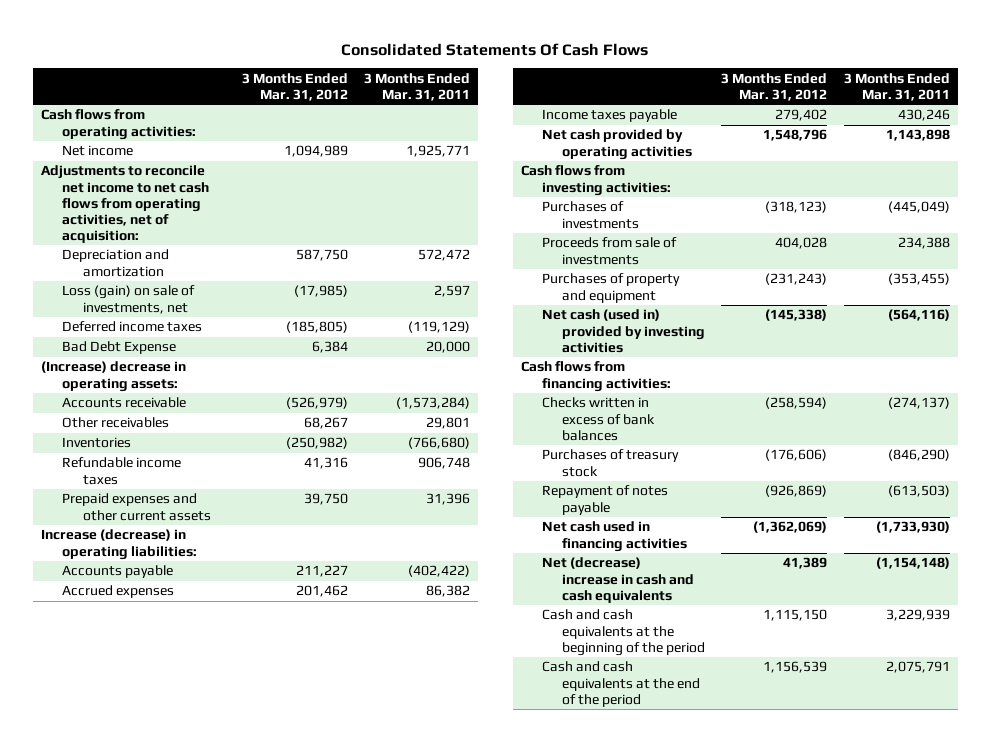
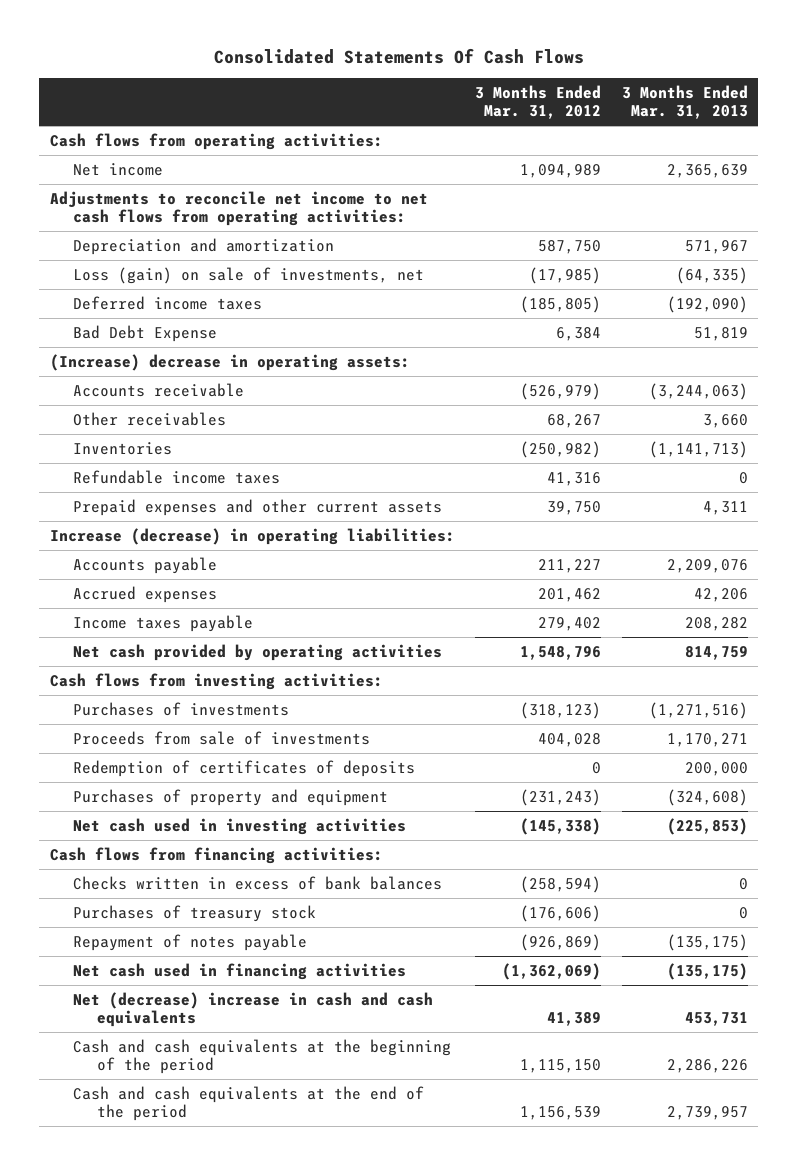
[364,72,471,101] 3 Months Ended Mar. 31, 2011 -> none
none -> [621,85,748,119] 3 Months Ended Mar. 31, 2013
[41,165,210,244] Adjustments to reconcile net income to net cash flows from operating activities, net of acquisition: -> [49,190,428,226] Adjustments to reconcile net income to net cash flows from operating activities:
none -> [73,759,416,777] Redemption of certificates of deposits
[541,309,706,353] Net cash (used in) provided by investing activities -> [73,817,407,835] Net cash used in investing activities

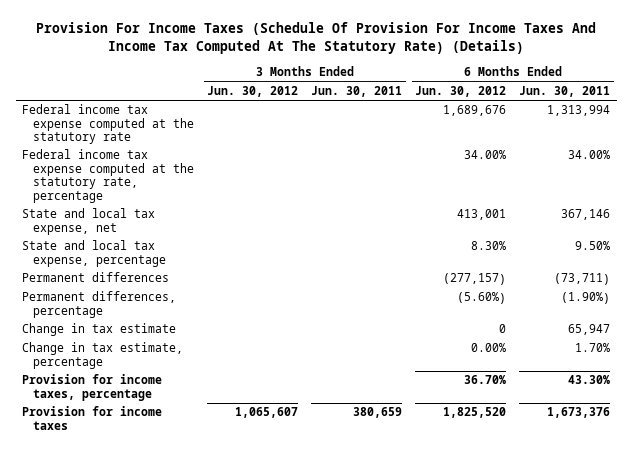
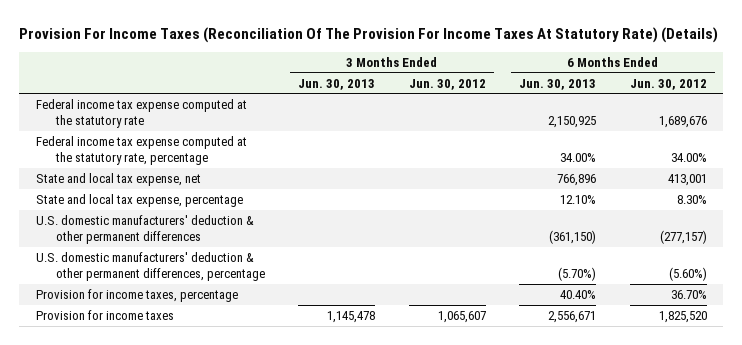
[36,22,597,55] Provision For Income Taxes (Schedule Of Provision For Income Taxes And Income Tax Computed At The Statutory Rate) (Details) -> [19,27,719,44] Provision For Income Taxes (Reconciliation Of The Provision For Income Taxes At Statutory Rate) (Details)
[311,85,403,97] Jun. 30, 2011 -> none
[519,85,611,97] Jun. 30, 2011 -> none
none -> [298,78,376,90] Jun. 30, 2013
none -> [519,78,597,90] Jun. 30, 2013
[22,323,177,337] Change in tax estimate -> none
[22,342,184,369] Change in tax estimate, percentage -> none
[22,272,170,283] Permanent differences -> [35,214,254,245] U.S. domestic manufacturers' deduction & other permanent differences
[22,291,177,318] Permanent differences, percentage -> [35,251,265,282] U.S. domestic manufacturers' deduction & other permanent differences, percentage

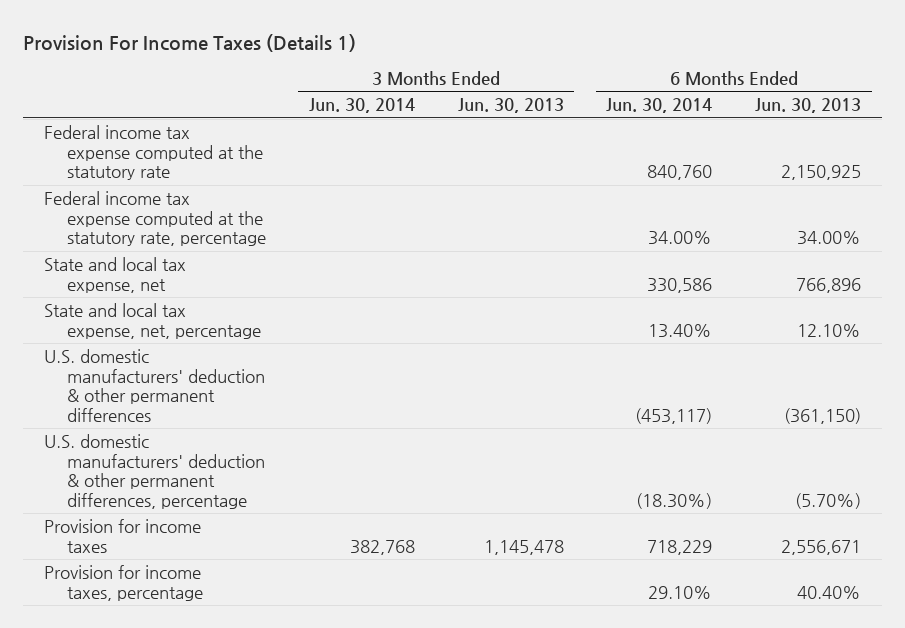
[19,27,719,44] Provision For Income Taxes (Reconciliation Of The Provision For Income Taxes At Statutory Rate) (Details) -> [22,33,356,52] Provision For Income Taxes (Details 1)
[408,78,486,90] Jun. 30, 2012 -> none
[629,78,707,90] Jun. 30, 2012 -> none
none -> [309,98,416,114] Jun. 30, 2014
none -> [606,98,713,114] Jun. 30, 2014
[35,193,243,207] State and local tax expense, percentage -> [44,302,262,339] State and local tax expense, net, percentage
[35,288,238,302] Provision for income taxes, percentage -> [44,564,204,601] Provision for income taxes, percentage

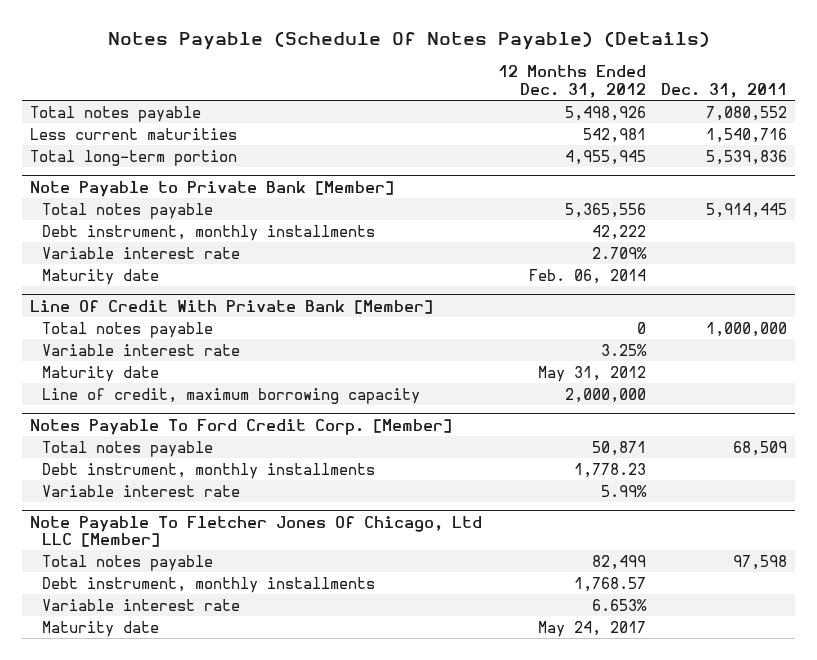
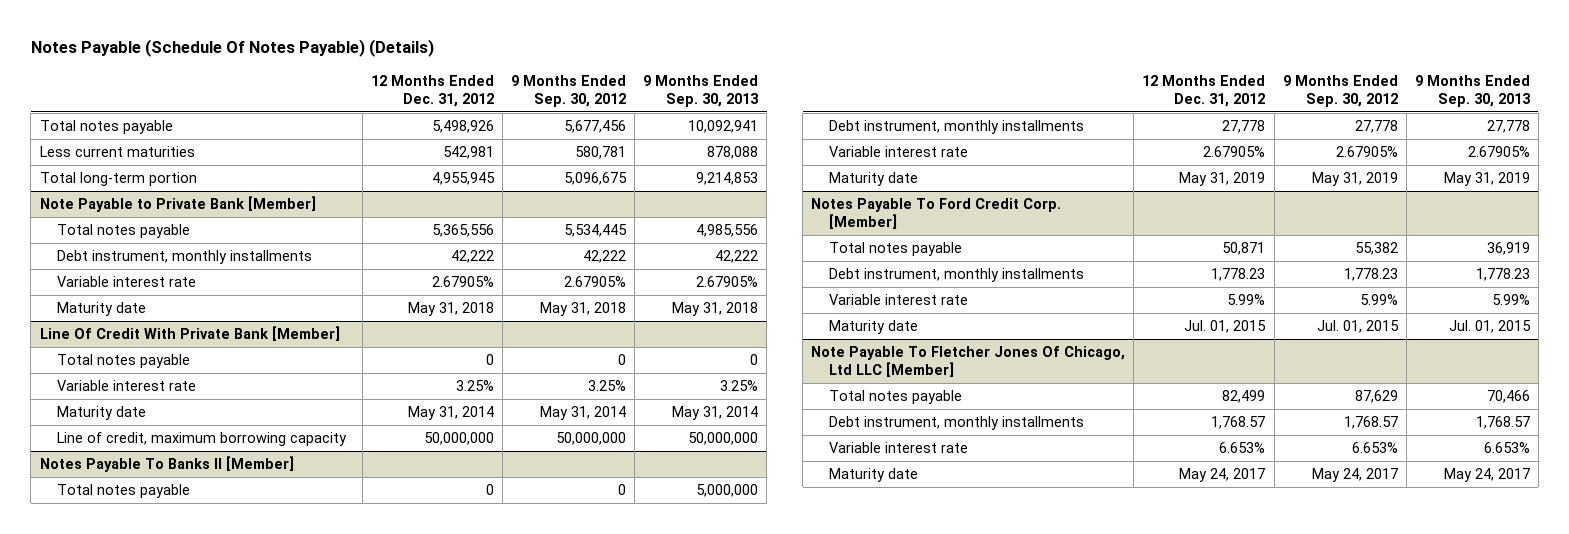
[661,83,788,99] Dec. 31, 2011 -> none
none -> [510,74,626,107] 9 Months Ended Sep. 30, 2012
none -> [643,74,760,107] 9 Months Ended Sep. 30, 2013
[591,246,647,259] 2.709% -> [431,276,494,288] 2.67905%
[528,268,646,284] Feb. 06, 2014 -> [407,302,494,317] May 31, 2018
[537,365,646,382] May 31, 2012 -> [407,406,494,421] May 31, 2014
[564,387,646,403] 2,000,000 -> [423,432,494,446] 50,000,000
none -> [39,456,294,473] Notes Payable To Banks II [Member]
none -> [57,484,191,499] Total notes payable
none -> [828,120,1084,135] Debt instrument, monthly installments
none -> [828,146,968,158] Variable interest rate
none -> [828,172,918,187] Maturity date
none -> [828,320,918,335] Maturity date

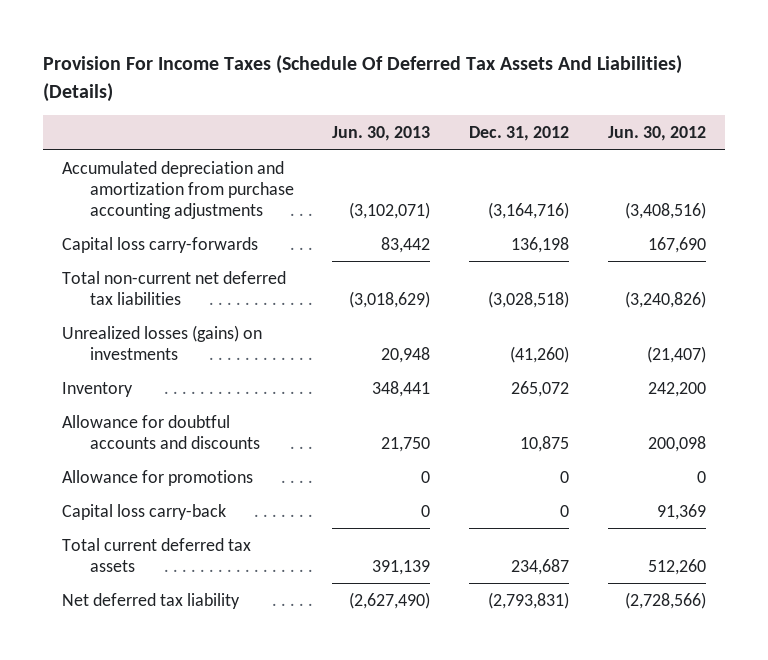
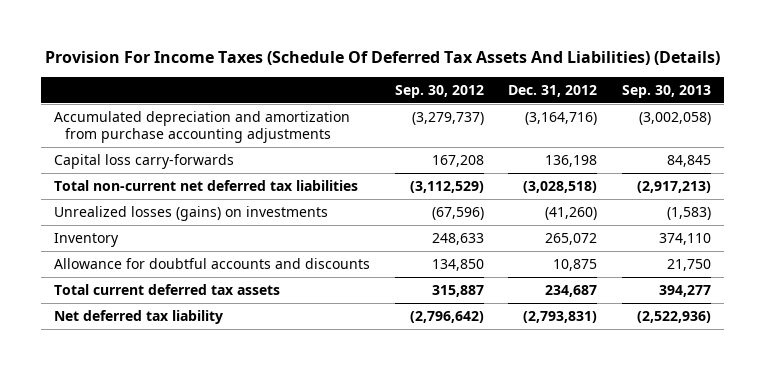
[332,126,431,142] Jun. 30, 2013 -> none
[607,126,706,142] Jun. 30, 2012 -> none
none -> [394,84,484,98] Sep. 30, 2012
none -> [622,84,712,98] Sep. 30, 2013
[62,469,254,486] Allowance for promotions -> none
[62,503,227,520] Capital loss carry-back -> none

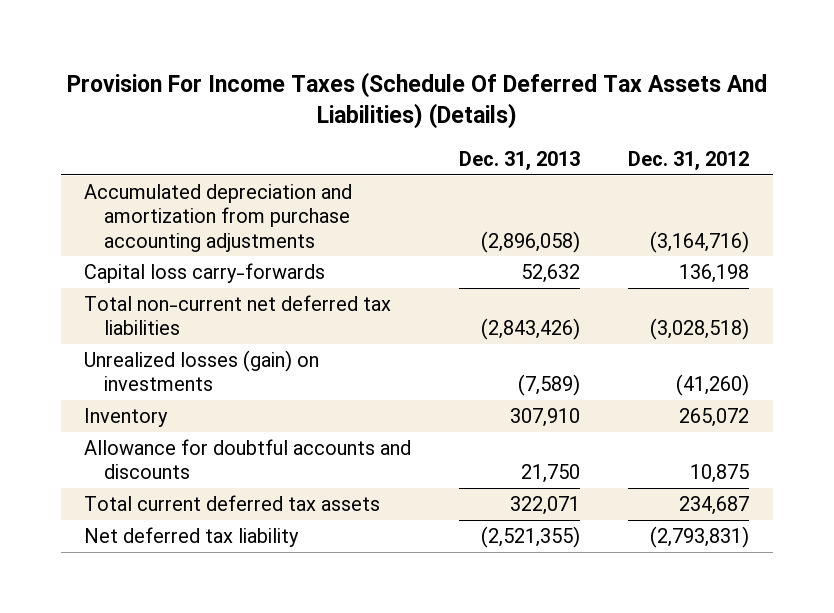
[394,84,484,98] Sep. 30, 2012 -> none
[622,84,712,98] Sep. 30, 2013 -> none
none -> [459,151,581,171] Dec. 31, 2013
[53,205,328,221] Unrealized losses (gains) on investments -> [84,350,320,392] Unrealized losses (gain) on investments

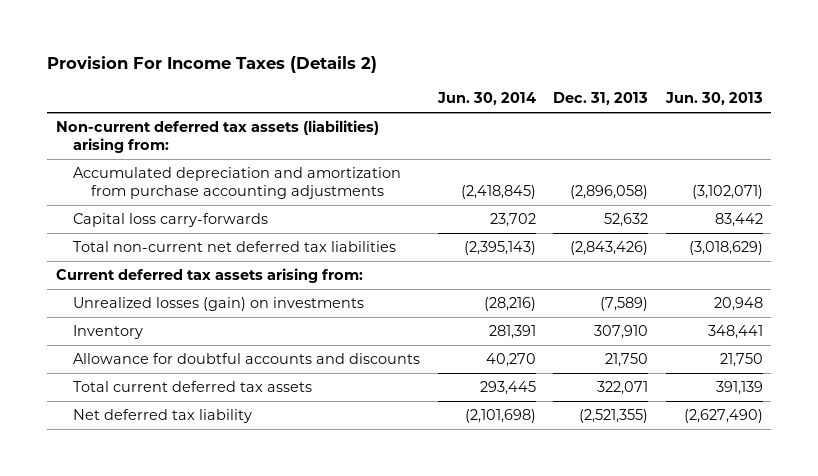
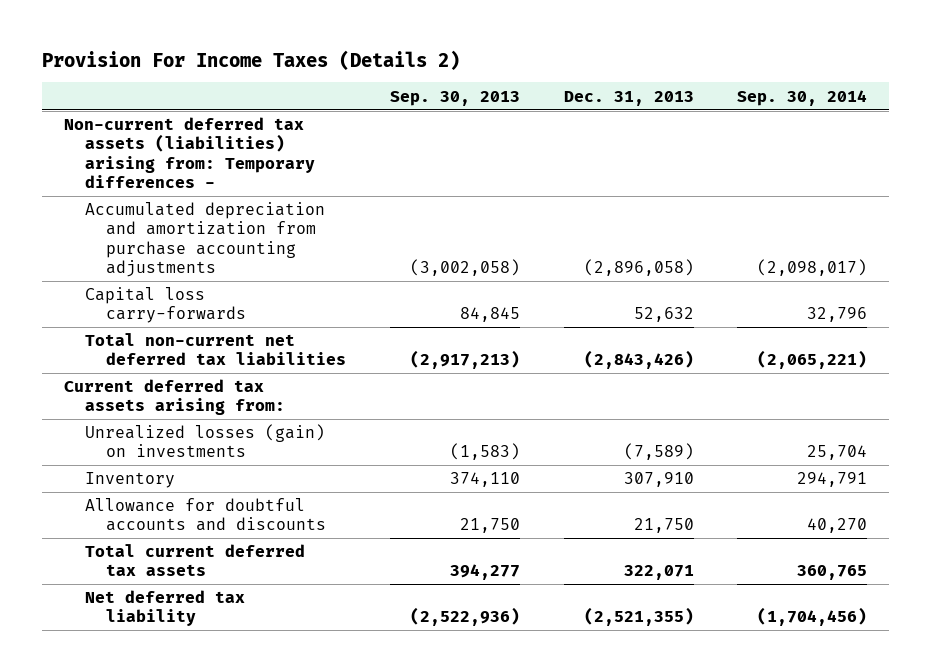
[436,92,536,106] Jun. 30, 2014 -> none
[664,92,763,106] Jun. 30, 2013 -> none
none -> [390,90,521,106] Sep. 30, 2013
none -> [737,89,868,106] Sep. 30, 2014
[55,120,379,154] Non-current deferred tax assets (liabilities) arising from: -> [63,117,316,188] Non-current deferred tax assets (liabilities) arising from: Temporary differences -

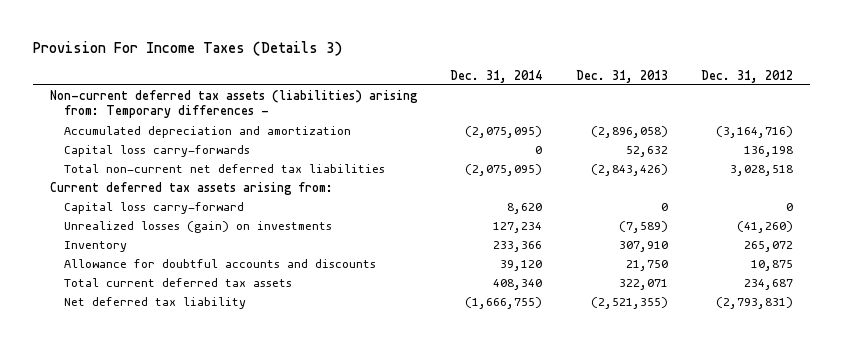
[41,49,460,70] Provision For Income Taxes (Details 2) -> [33,40,343,56] Provision For Income Taxes (Details 3)
[390,90,521,106] Sep. 30, 2013 -> none
[737,89,868,106] Sep. 30, 2014 -> none
none -> [450,69,543,83] Dec. 31, 2014
none -> [701,69,794,83] Dec. 31, 2012
[85,202,326,277] Accumulated depreciation and amortization from purchase accounting adjustments -> [64,126,352,139] Accumulated depreciation and amortization
none -> [64,202,245,215] Capital loss carry-forward

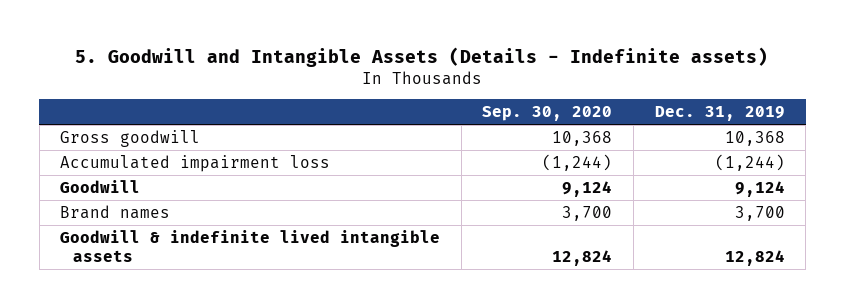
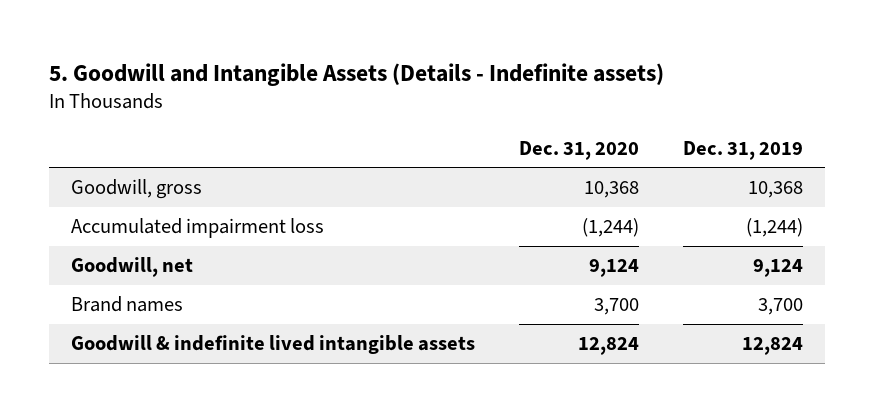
[482,106,613,122] Sep. 30, 2020 -> none
none -> [519,140,640,160] Dec. 31, 2020
[60,129,201,147] Gross goodwill -> [71,179,203,200] Goodwill, gross
[60,179,141,193] Goodwill -> [71,257,194,278] Goodwill, net

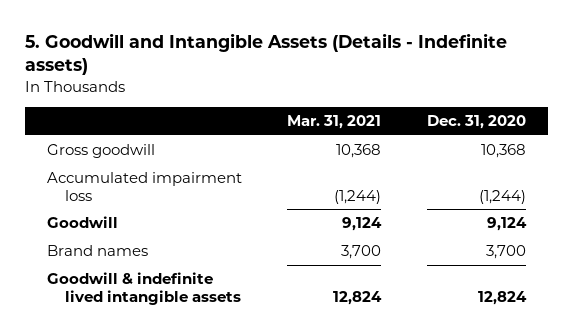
[683,140,804,160] Dec. 31, 2019 -> none
none -> [287,115,382,130] Mar. 31, 2021
[71,179,203,200] Goodwill, gross -> [47,144,156,159] Gross goodwill
[71,257,194,278] Goodwill, net -> [47,216,119,229] Goodwill

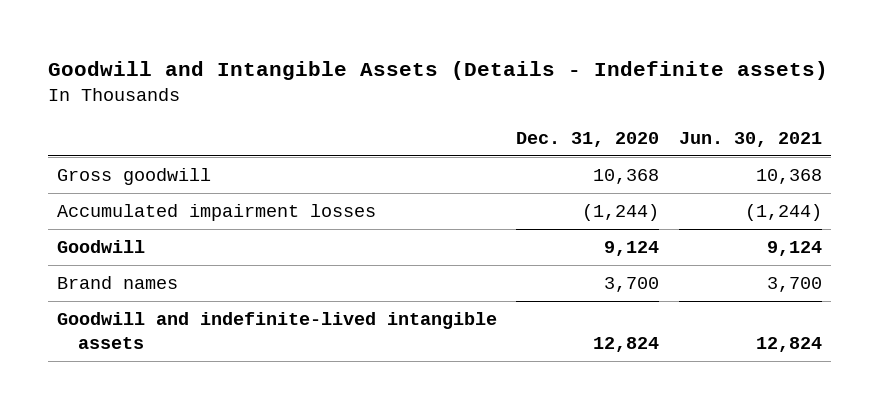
[24,33,507,76] 5. Goodwill and Intangible Assets (Details - Indefinite assets) -> [47,61,828,81] Goodwill and Intangible Assets (Details - Indefinite assets)
[287,115,382,130] Mar. 31, 2021 -> none
none -> [678,131,822,147] Jun. 30, 2021
[47,172,243,201] Accumulated impairment loss -> [57,204,377,222] Accumulated impairment losses
[47,272,241,305] Goodwill & indefinite lived intangible assets -> [57,312,498,350] Goodwill and indefinite-lived intangible assets

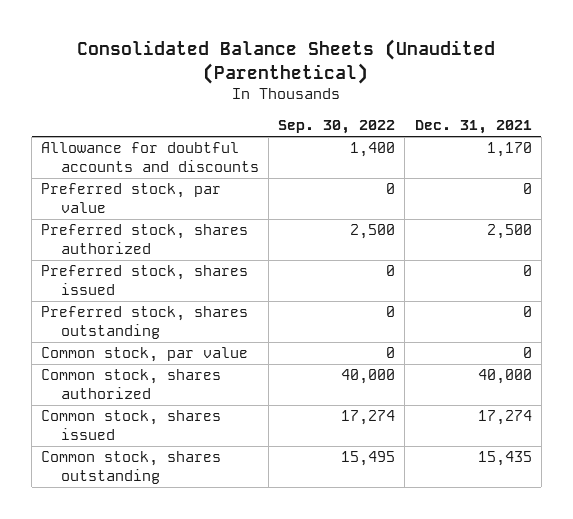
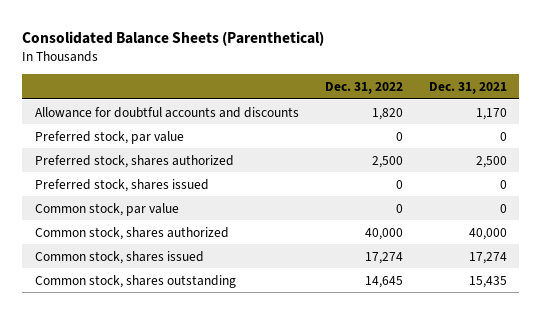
[77,39,496,84] Consolidated Balance Sheets (Unaudited (Parenthetical) -> [21,30,324,46] Consolidated Balance Sheets (Parenthetical)
[278,120,396,135] Sep. 30, 2022 -> none
none -> [324,82,403,95] Dec. 31, 2022
[41,306,249,339] Preferred stock, shares outstanding -> none

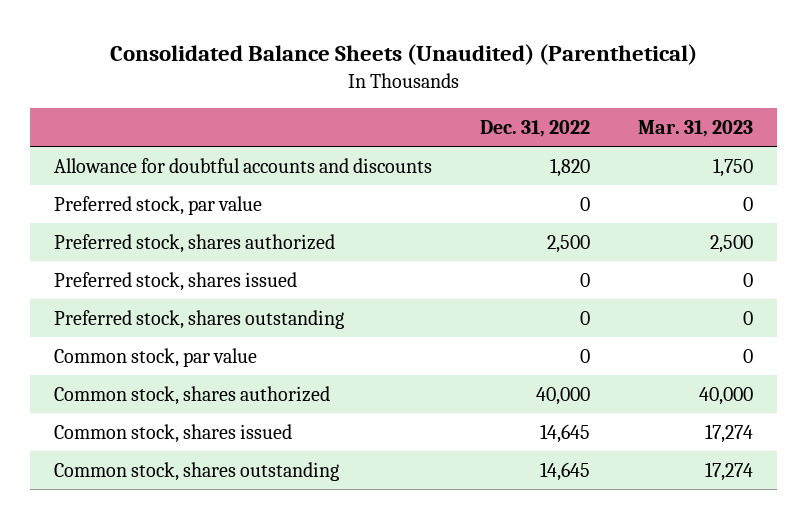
[21,30,324,46] Consolidated Balance Sheets (Parenthetical) -> [109,43,697,65] Consolidated Balance Sheets (Unaudited) (Parenthetical)
[428,82,507,95] Dec. 31, 2021 -> none
none -> [638,119,754,137] Mar. 31, 2023
none -> [53,309,344,329] Preferred stock, shares outstanding
[364,251,403,264] 17,274 -> [540,423,591,443] 14,645

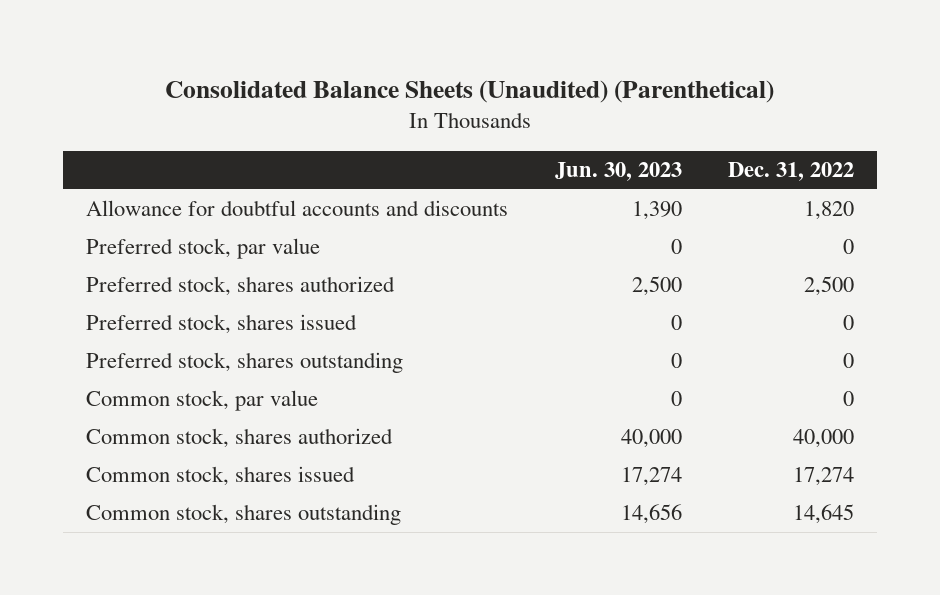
[638,119,754,137] Mar. 31, 2023 -> none
none -> [554,161,682,181] Jun. 30, 2023
[540,423,591,443] 14,645 -> [793,467,855,487] 17,274

